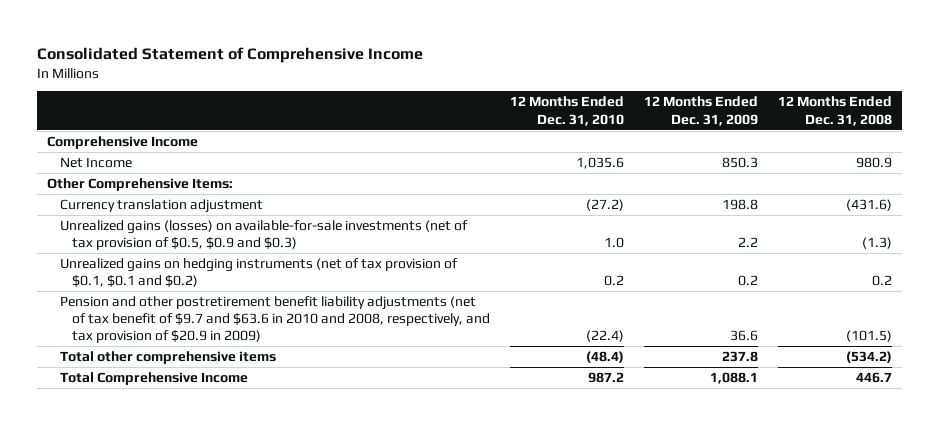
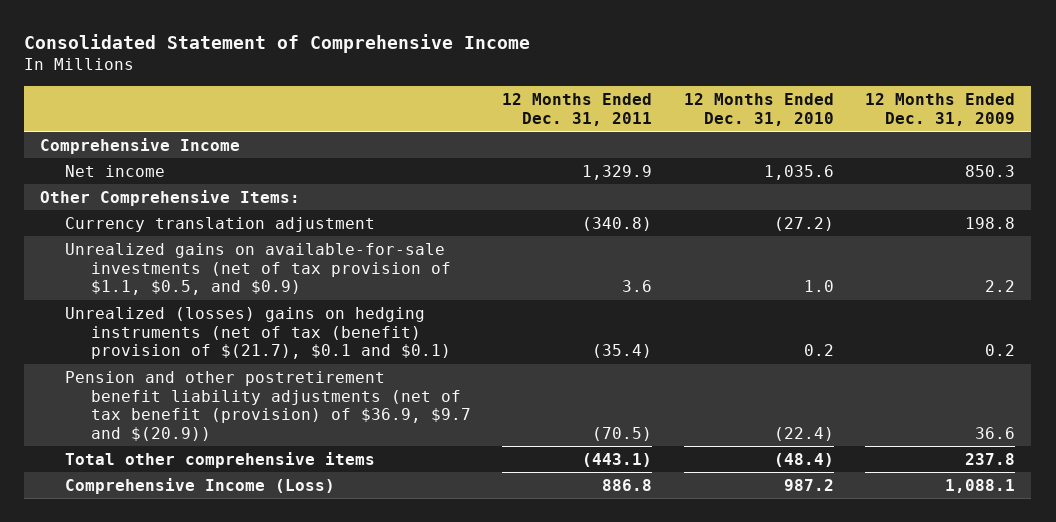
[777,96,892,126] 12 Months Ended Dec. 31, 2008 -> none
none -> [502,93,653,126] 12 Months Ended Dec. 31, 2011
[59,157,132,169] Net Income -> [65,164,166,177] Net income
[59,220,468,251] Unrealized gains (losses) on available-for-sale investments (net of tax provision of $0.5, $0.9 and $0.3) -> [65,242,451,296] Unrealized gains on available-for-sale investments (net of tax provision of $1.1, $0.5, and $0.9)
[59,258,458,288] Unrealized gains on hedging instruments (net of tax provision of $0.1, $0.1 and $0.2) -> [65,306,451,360] Unrealized (losses) gains on hedging instruments (net of tax (benefit) provision of $(21.7), $0.1 and $0.1)
[59,296,490,344] Pension and other postretirement benefit liability adjustments (net of tax benefit of $9.7 and $63.6 in 2010 and 2008, respectively, and tax provision of $20.9 in 2009) -> [65,370,471,441] Pension and other postretirement benefit liability adjustments (net of tax benefit (provision) of $36.9, $9.7 and $(20.9))
[59,372,248,386] Total Comprehensive Income -> [65,477,336,494] Comprehensive Income (Loss)

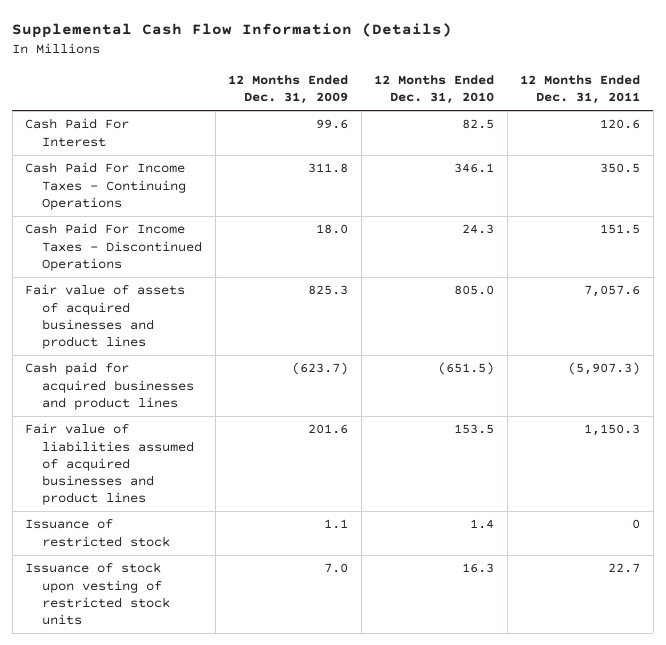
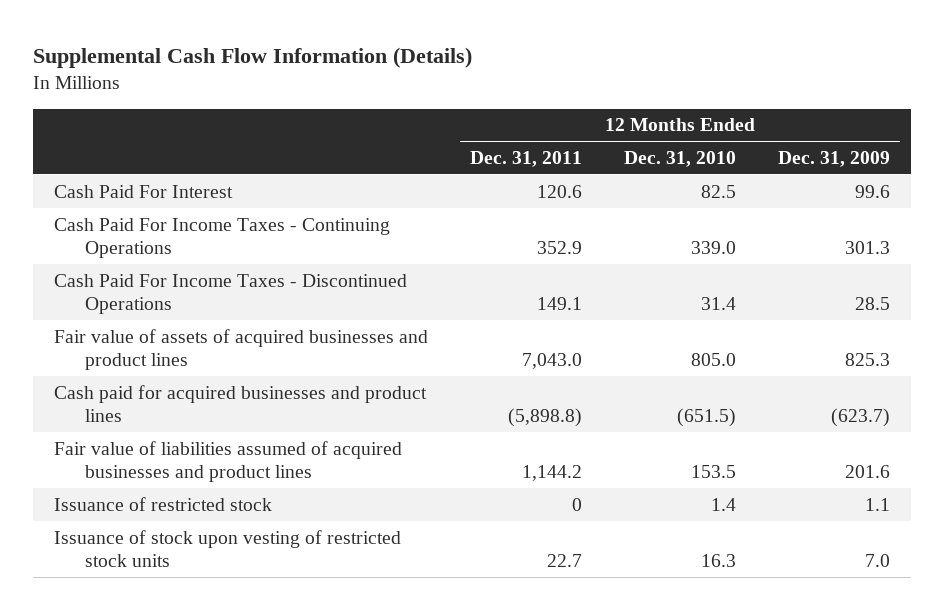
[308,163,349,174] 311.8 -> [844,240,890,254] 301.3
[454,163,495,174] 346.1 -> [691,240,737,254] 339.0
[600,163,641,174] 350.5 -> [537,240,583,254] 352.9
[316,224,349,235] 18.0 -> [854,296,890,310] 28.5
[462,224,495,235] 24.3 -> [701,296,737,310] 31.4
[600,224,641,235] 151.5 -> [537,296,583,310] 149.1
[584,285,641,298] 7,057.6 -> [522,352,583,369] 7,043.0
[568,362,641,376] (5,907.3) -> [508,407,583,427] (5,898.8)
[584,424,641,437] 1,150.3 -> [522,464,583,481] 1,144.2

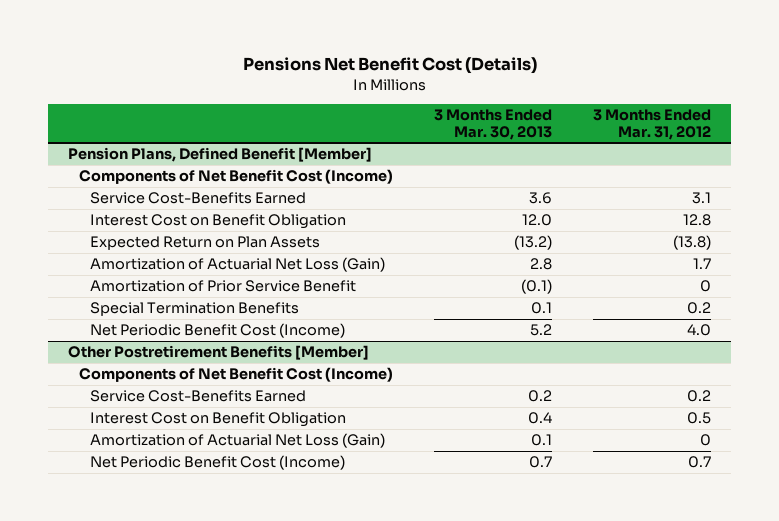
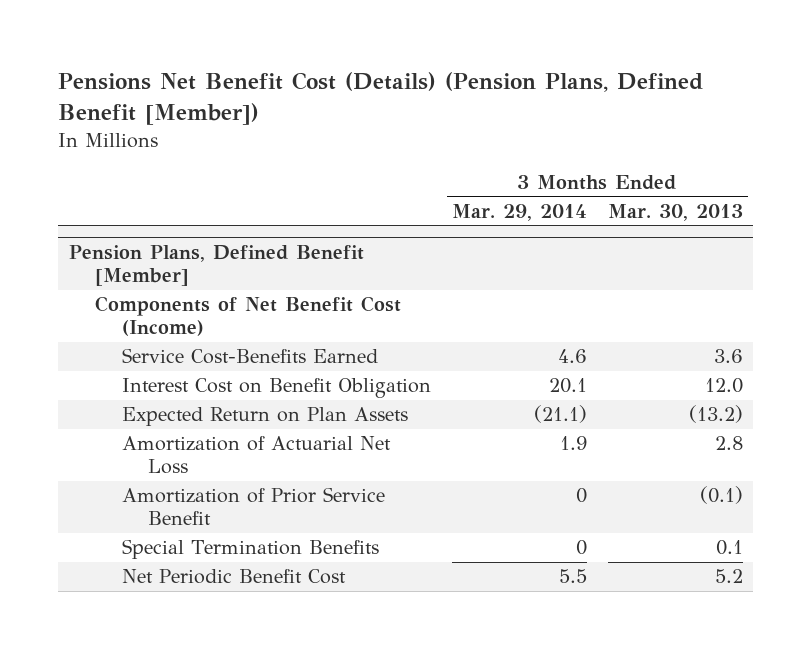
[242,57,537,75] Pensions Net Benefit Cost (Details) -> [58,72,704,126] Pensions Net Benefit Cost (Details) (Pension Plans, Defined Benefit [Member])
[592,108,711,140] 3 Months Ended Mar. 31, 2012 -> none
none -> [451,203,587,221] Mar. 29, 2014
[89,257,385,273] Amortization of Actuarial Net Loss (Gain) -> [121,436,391,475] Amortization of Actuarial Net Loss
[68,345,370,361] Other Postretirement Benefits [Member] -> none
[79,367,394,383] Components of Net Benefit Cost (Income) -> none
[89,390,306,403] Service Cost-Benefits Earned -> none
[89,412,346,428] Interest Cost on Benefit Obligation -> none
[89,433,385,449] Amortization of Actuarial Net Loss (Gain) -> none
[89,455,345,471] Net Periodic Benefit Cost (Income) -> none
[89,323,345,339] Net Periodic Benefit Cost (Income) -> [121,569,346,585] Net Periodic Benefit Cost

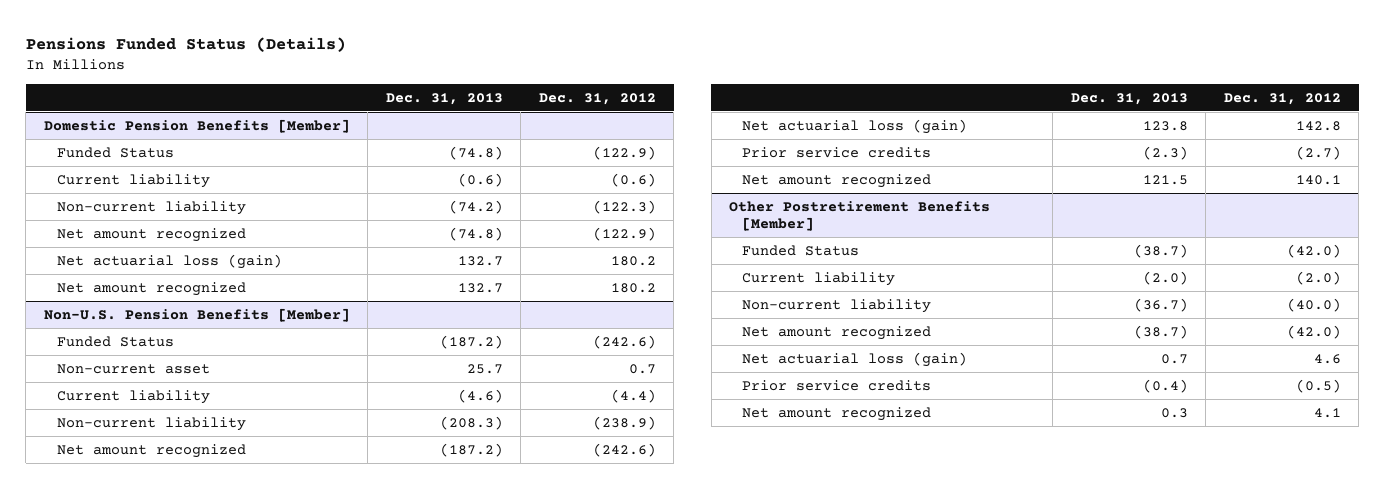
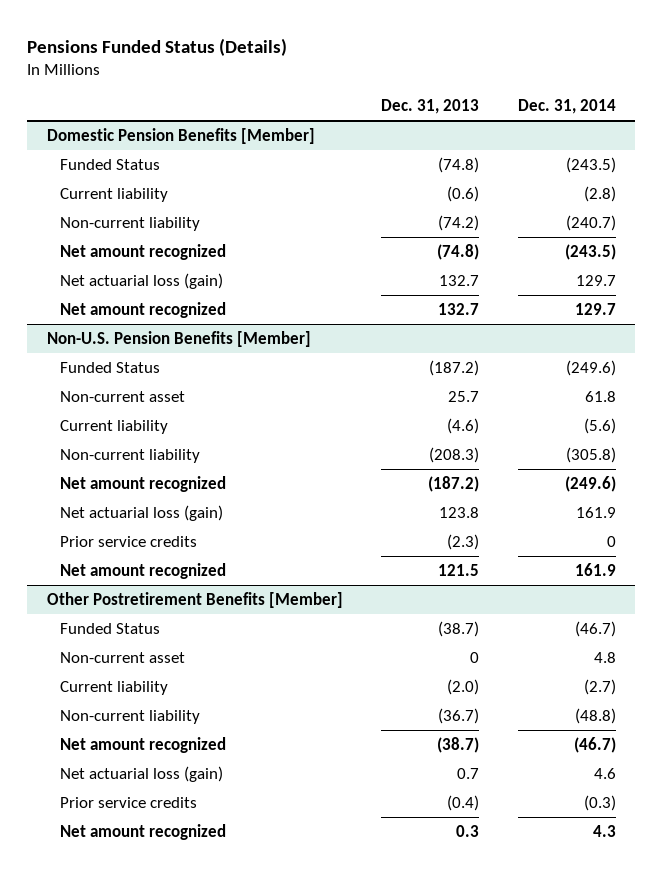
[538,92,656,105] Dec. 31, 2012 -> none
none -> [518,99,617,115] Dec. 31, 2014
none -> [60,651,186,663] Non-current asset

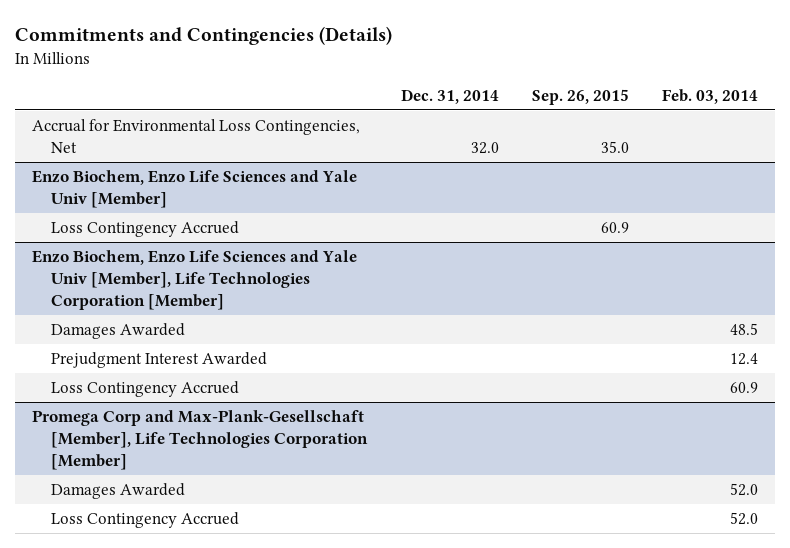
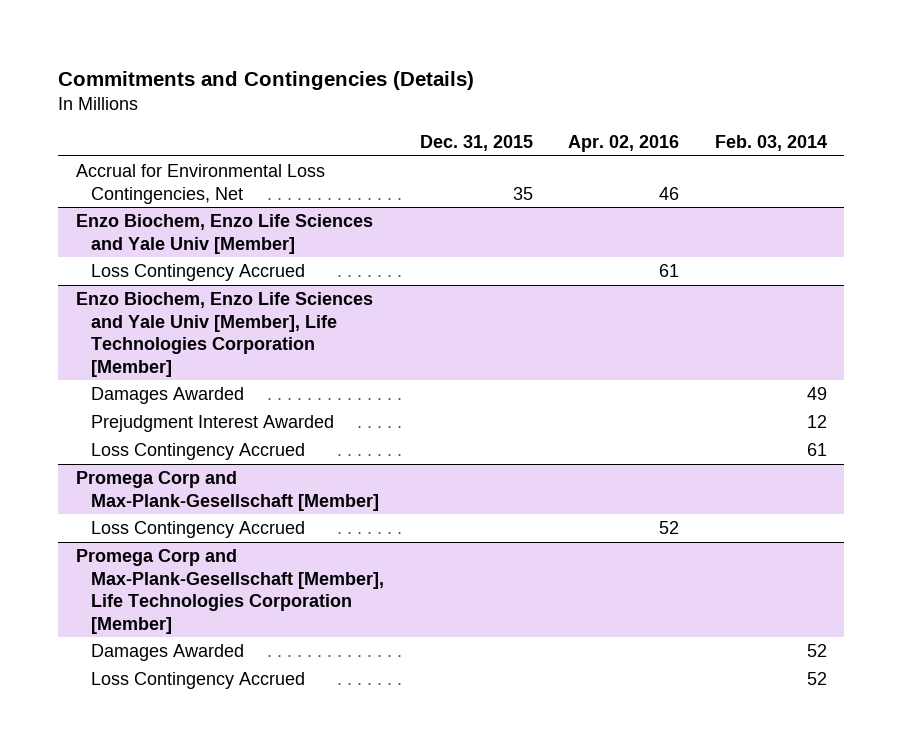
[400,88,499,104] Dec. 31, 2014 -> none
[532,88,630,105] Sep. 26, 2015 -> none
none -> [419,135,533,152] Dec. 31, 2015
none -> [568,135,680,153] Apr. 02, 2016
[730,323,759,336] 48.5 -> [806,387,827,401] 49
[730,353,759,366] 12.4 -> [806,415,827,429] 12
[730,382,759,394] 60.9 -> [806,443,827,457] 61
none -> [75,471,380,511] Promega Corp and Max-Plank-Gesellschaft [Member]
none -> [91,521,306,539] Loss Contingency Accrued
[730,483,759,497] 52.0 -> [806,644,827,658] 52
[730,512,759,526] 52.0 -> [806,672,827,686] 52

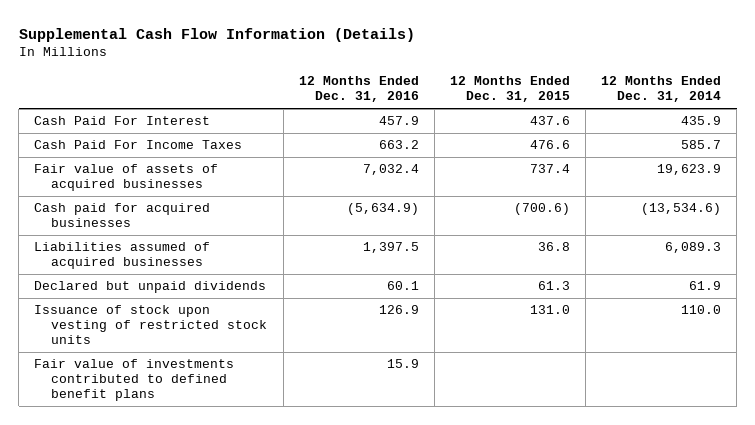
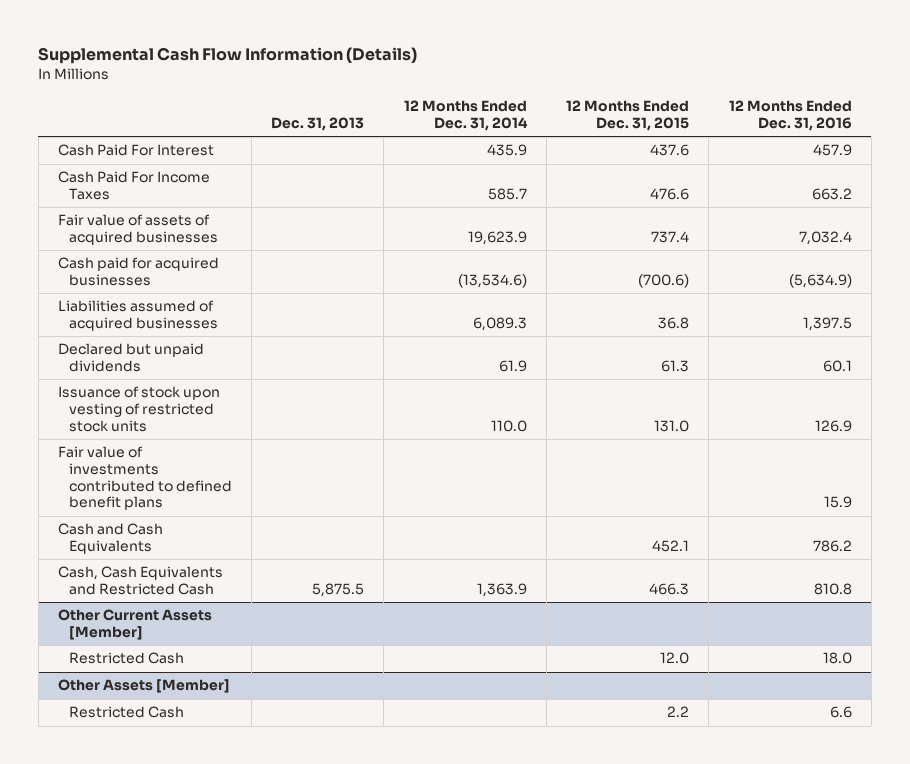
none -> [271,117,365,132] Dec. 31, 2013
none -> [58,523,164,555] Cash and Cash Equivalents
none -> [58,566,224,596] Cash, Cash Equivalents and Restricted Cash
none -> [58,609,213,641] Other Current Assets [Member]
none -> [68,652,184,665] Restricted Cash
none -> [58,679,231,694] Other Assets [Member]
none -> [68,706,184,719] Restricted Cash

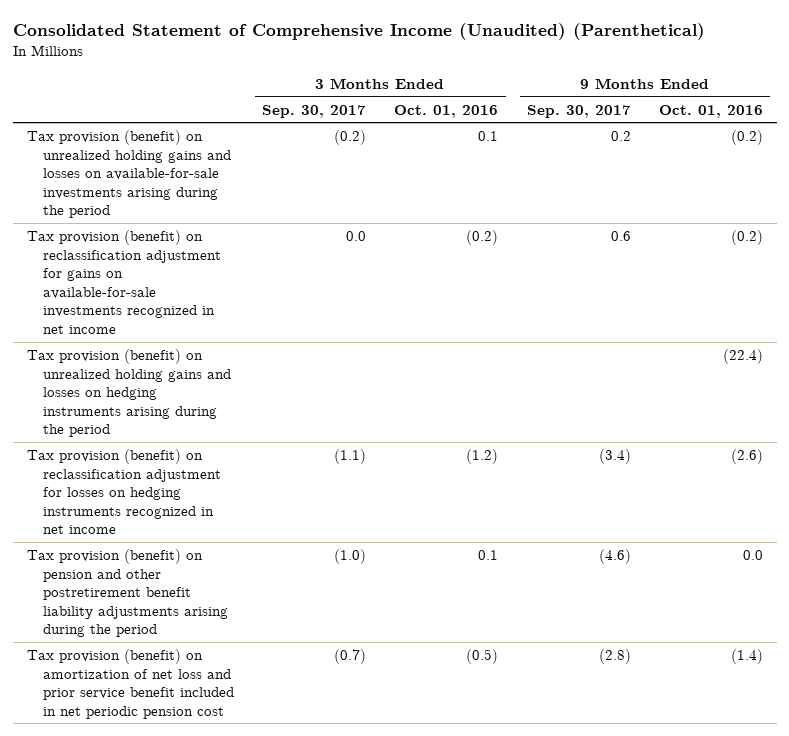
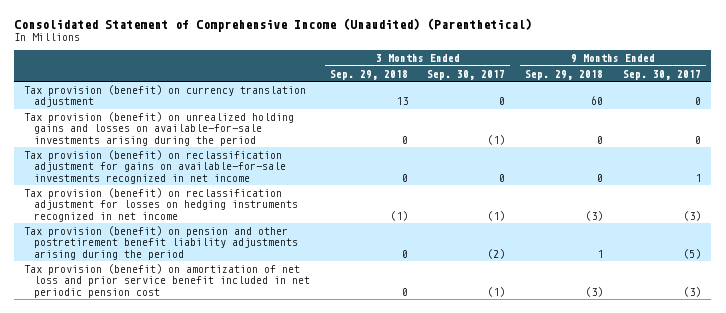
[394,104,499,118] Oct. 01, 2016 -> none
[658,104,763,118] Oct. 01, 2016 -> none
none -> [329,69,408,80] Sep. 29, 2018
none -> [525,69,604,80] Sep. 29, 2018
[26,348,232,438] Tax provision (benefit) on unrealized holding gains and losses on hedging instruments arising during the period -> none
none -> [24,84,307,108] Tax provision (benefit) on currency translation adjustment
[334,129,367,145] (0.2) -> [487,134,506,145] (1)
[610,130,631,141] 0.2 -> [695,135,702,144] 0
[346,230,367,241] 0.0 -> [499,173,506,182] 0
[610,230,631,241] 0.6 -> [695,173,702,182] 1
[334,448,367,464] (1.1) -> [487,210,506,221] (1)
[598,448,631,464] (3.4) -> [683,210,702,221] (3)
[334,548,367,564] (1.0) -> [487,248,506,259] (2)
[598,548,631,564] (4.6) -> [683,248,702,259] (5)
[334,648,367,664] (0.7) -> [487,286,506,297] (1)
[598,648,631,664] (2.8) -> [683,286,702,297] (3)

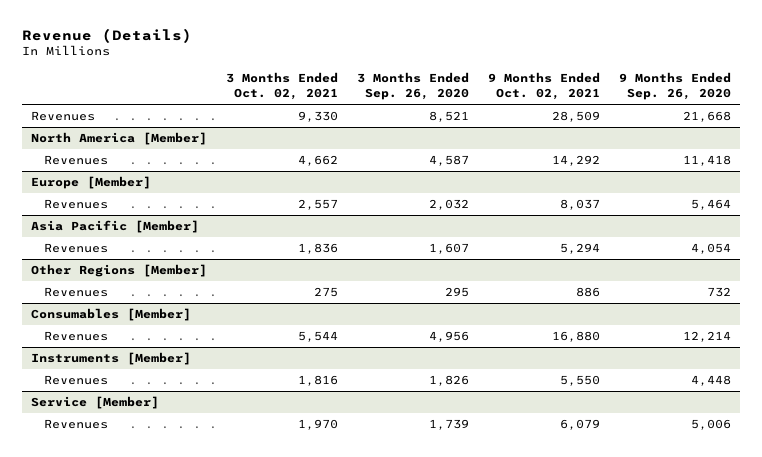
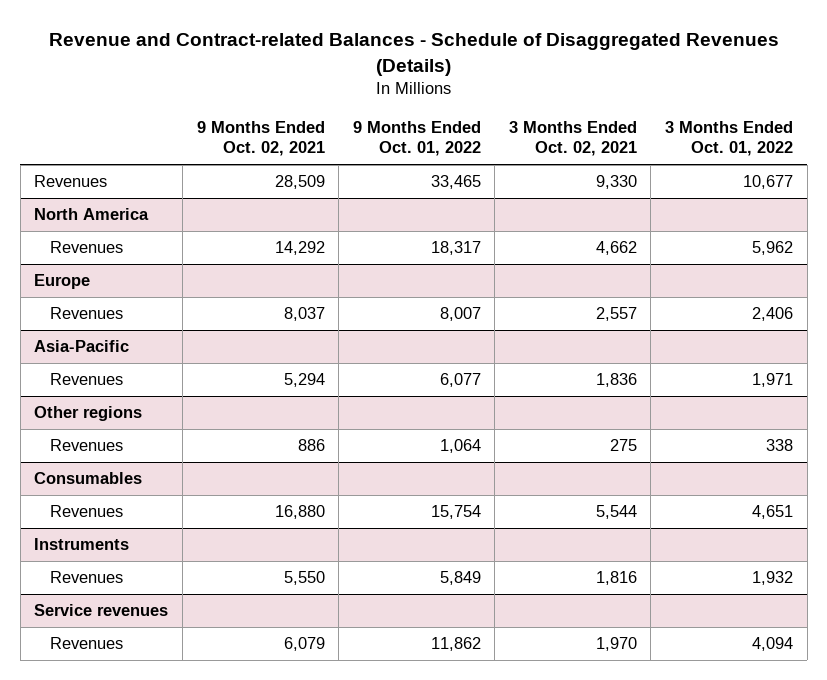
[21,27,192,43] Revenue (Details) -> [48,33,779,76] Revenue and Contract-related Balances - Schedule of Disaggregated Revenues (Details)
[357,72,470,101] 3 Months Ended Sep. 26, 2020 -> none
[618,72,731,101] 9 Months Ended Sep. 26, 2020 -> none
none -> [352,121,481,157] 9 Months Ended Oct. 01, 2022
none -> [665,121,794,157] 3 Months Ended Oct. 01, 2022
[31,132,208,146] North America [Member] -> [34,208,150,221] North America
[31,176,152,190] Europe [Member] -> [34,274,91,290] Europe
[31,220,200,234] Asia Pacific [Member] -> [34,340,130,353] Asia-Pacific
[31,264,208,278] Other Regions [Member] -> [34,406,143,422] Other regions
[31,308,192,322] Consumables [Member] -> [34,472,143,485] Consumables
[31,352,192,366] Instruments [Member] -> [34,538,130,551] Instruments
[31,396,160,410] Service [Member] -> [34,604,169,617] Service revenues

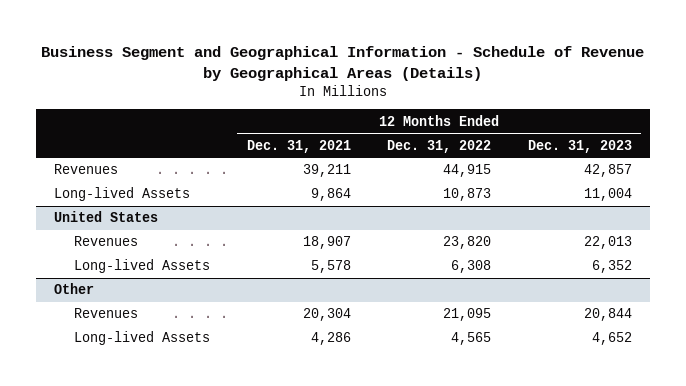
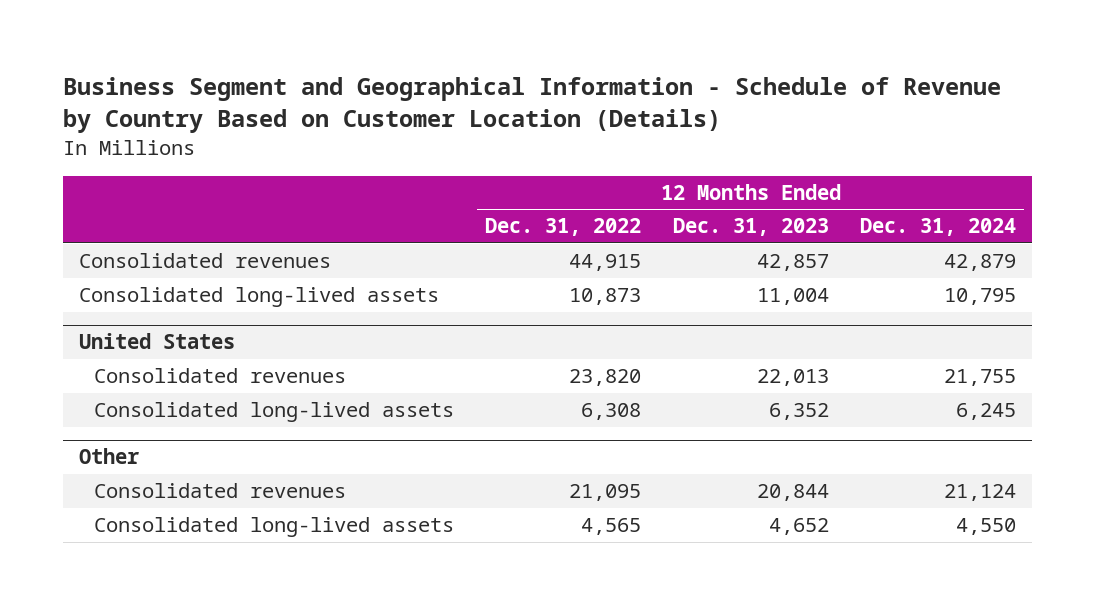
[40,45,644,81] Business Segment and Geographical Information - Schedule of Revenue by Geographical Areas (Details) -> [63,77,1002,134] Business Segment and Geographical Information - Schedule of Revenue by Country Based on Customer Location (Details)
[246,139,351,153] Dec. 31, 2021 -> none
none -> [860,218,1017,237] Dec. 31, 2024
[53,164,118,175] Revenues -> [79,253,332,269] Consolidated revenues
[53,187,190,202] Long-lived Assets -> [79,287,440,308] Consolidated long-lived assets
[73,236,138,247] Revenues -> [93,368,346,384] Consolidated revenues
[73,259,210,274] Long-lived Assets -> [93,402,454,423] Consolidated long-lived assets
[73,308,138,319] Revenues -> [93,483,346,499] Consolidated revenues
[73,331,210,346] Long-lived Assets -> [93,517,454,538] Consolidated long-lived assets

